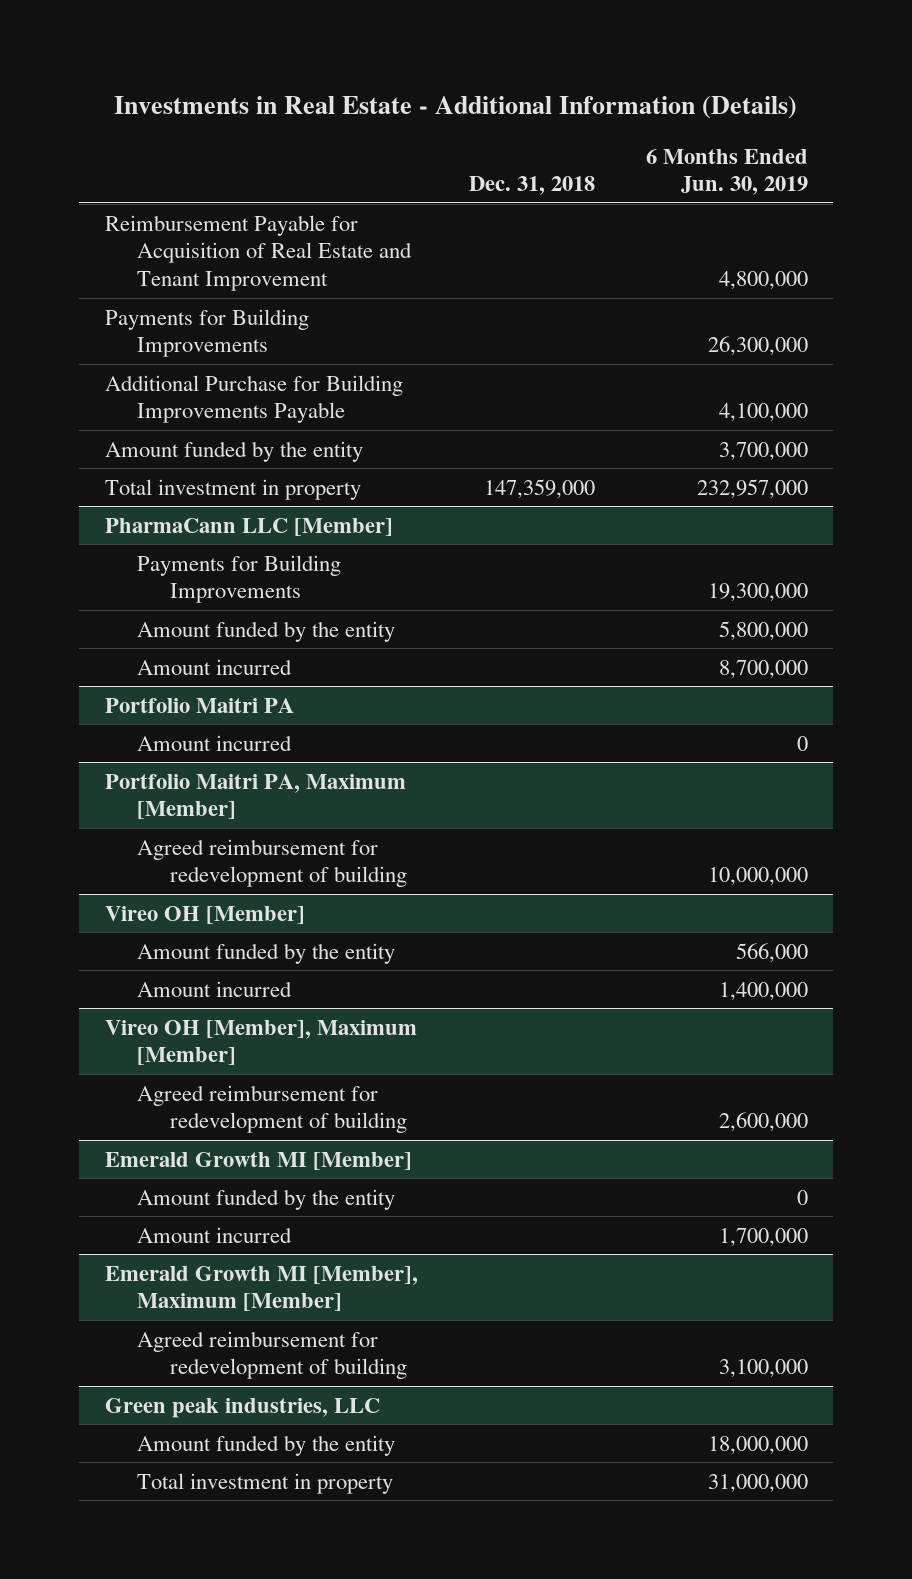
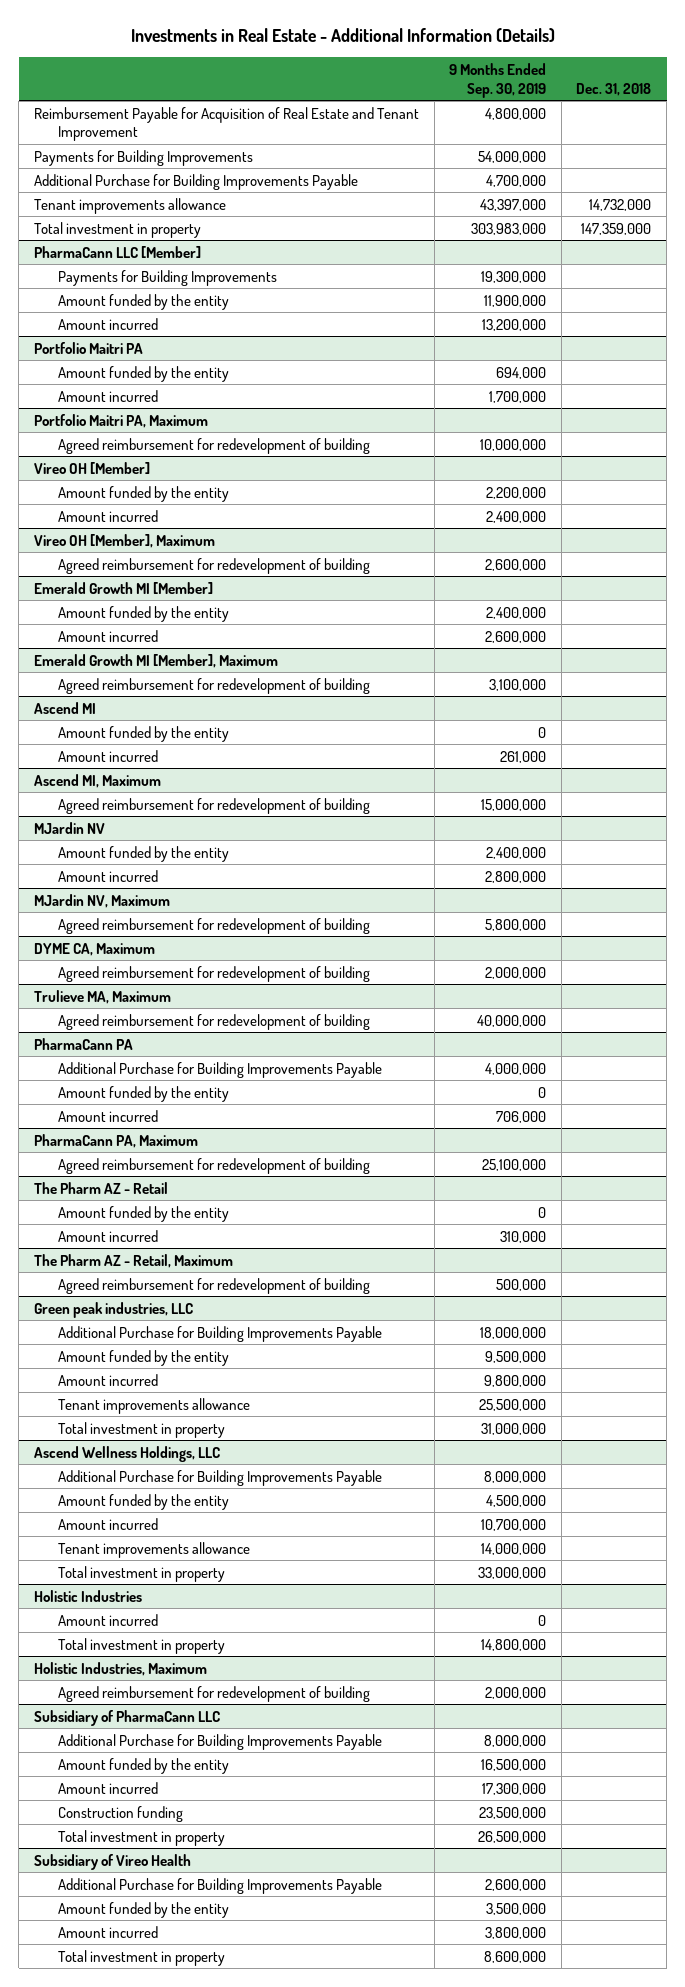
[645,148,808,196] 6 Months Ended Jun. 30, 2019 -> none
none -> [449,63,547,98] 9 Months Ended Sep. 30, 2019
[104,440,363,462] Amount funded by the entity -> none
none -> [33,197,226,214] Tenant improvements allowance
none -> [58,365,230,382] Amount funded by the entity
[104,773,406,820] Portfolio Maitri PA, Maximum [Member] -> [33,413,208,428] Portfolio Maitri PA, Maximum
[104,1019,417,1066] Vireo OH [Member], Maximum [Member] -> [33,533,215,548] Vireo OH [Member], Maximum
[104,1265,418,1312] Emerald Growth MI [Member], Maximum [Member] -> [33,653,278,668] Emerald Growth MI [Member], Maximum
none -> [33,701,96,714] Ascend MI
none -> [58,725,230,742] Amount funded by the entity
none -> [58,749,159,762] Amount incurred
none -> [33,773,161,788] Ascend MI, Maximum
none -> [58,797,371,814] Agreed reimbursement for redevelopment of building
none -> [33,821,105,834] MJardin NV
none -> [58,845,230,862] Amount funded by the entity
none -> [58,869,159,882] Amount incurred
none -> [33,893,170,908] MJardin NV, Maximum
none -> [58,917,371,934] Agreed reimbursement for redevelopment of building
none -> [33,942,155,956] DYME CA, Maximum
none -> [58,965,371,982] Agreed reimbursement for redevelopment of building
none -> [33,989,171,1004] Trulieve MA, Maximum
none -> [58,1013,371,1030] Agreed reimbursement for redevelopment of building
none -> [33,1037,133,1050] PharmaCann PA
none -> [58,1061,383,1078] Additional Purchase for Building Improvements Payable
none -> [58,1085,230,1102] Amount funded by the entity
none -> [58,1109,159,1122] Amount incurred
none -> [33,1133,198,1148] PharmaCann PA, Maximum
none -> [58,1157,371,1174] Agreed reimbursement for redevelopment of building
none -> [33,1181,168,1194] The Pharm AZ - Retail
none -> [58,1205,230,1222] Amount funded by the entity
none -> [58,1229,159,1242] Amount incurred
none -> [33,1253,233,1268] The Pharm AZ - Retail, Maximum
none -> [58,1277,371,1294] Agreed reimbursement for redevelopment of building
none -> [58,1325,383,1342] Additional Purchase for Building Improvements Payable
none -> [58,1373,159,1386] Amount incurred
none -> [58,1397,251,1414] Tenant improvements allowance
none -> [33,1445,220,1462] Ascend Wellness Holdings, LLC
none -> [58,1469,383,1486] Additional Purchase for Building Improvements Payable
none -> [58,1493,230,1510] Amount funded by the entity
none -> [58,1517,159,1530] Amount incurred
none -> [58,1541,251,1558] Tenant improvements allowance
none -> [58,1565,226,1582] Total investment in property
none -> [33,1589,142,1602] Holistic Industries
none -> [58,1613,159,1626] Amount incurred
none -> [58,1637,226,1654] Total investment in property
none -> [33,1661,207,1676] Holistic Industries, Maximum
none -> [58,1685,371,1702] Agreed reimbursement for redevelopment of building
none -> [33,1709,220,1726] Subsidiary of PharmaCann LLC
none -> [58,1733,383,1750] Additional Purchase for Building Improvements Payable
none -> [58,1757,230,1774] Amount funded by the entity
none -> [58,1781,159,1794] Amount incurred
none -> [58,1805,184,1822] Construction funding
none -> [58,1829,226,1846] Total investment in property
none -> [33,1853,191,1870] Subsidiary of Vireo Health
none -> [58,1877,383,1894] Additional Purchase for Building Improvements Payable
none -> [58,1901,230,1918] Amount funded by the entity
none -> [58,1925,159,1938] Amount incurred
none -> [58,1949,226,1966] Total investment in property

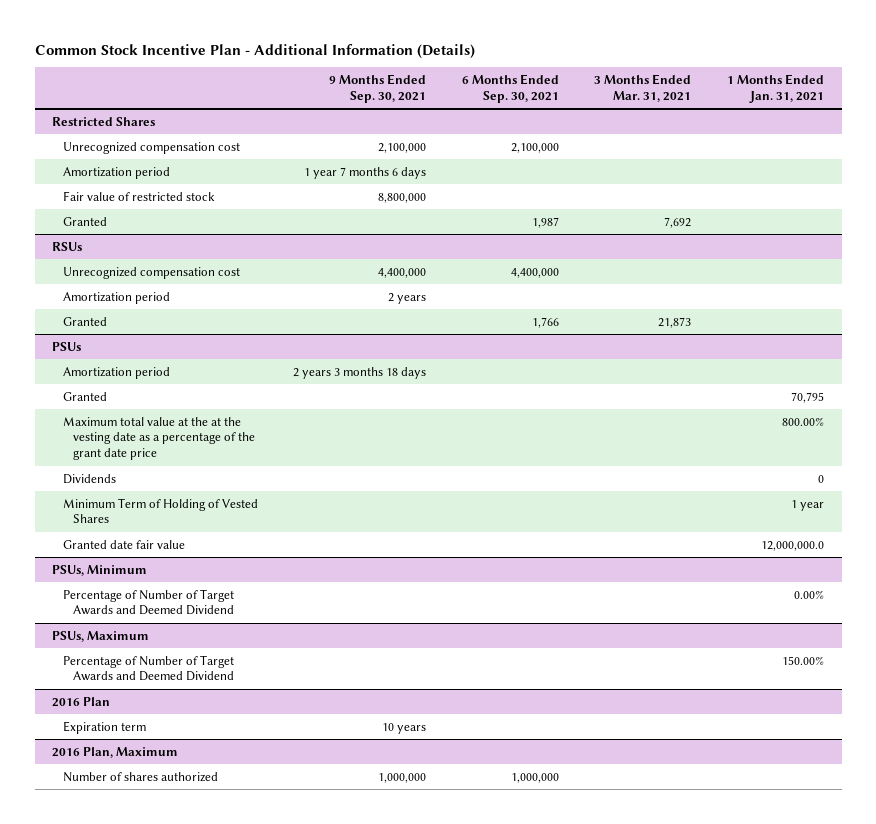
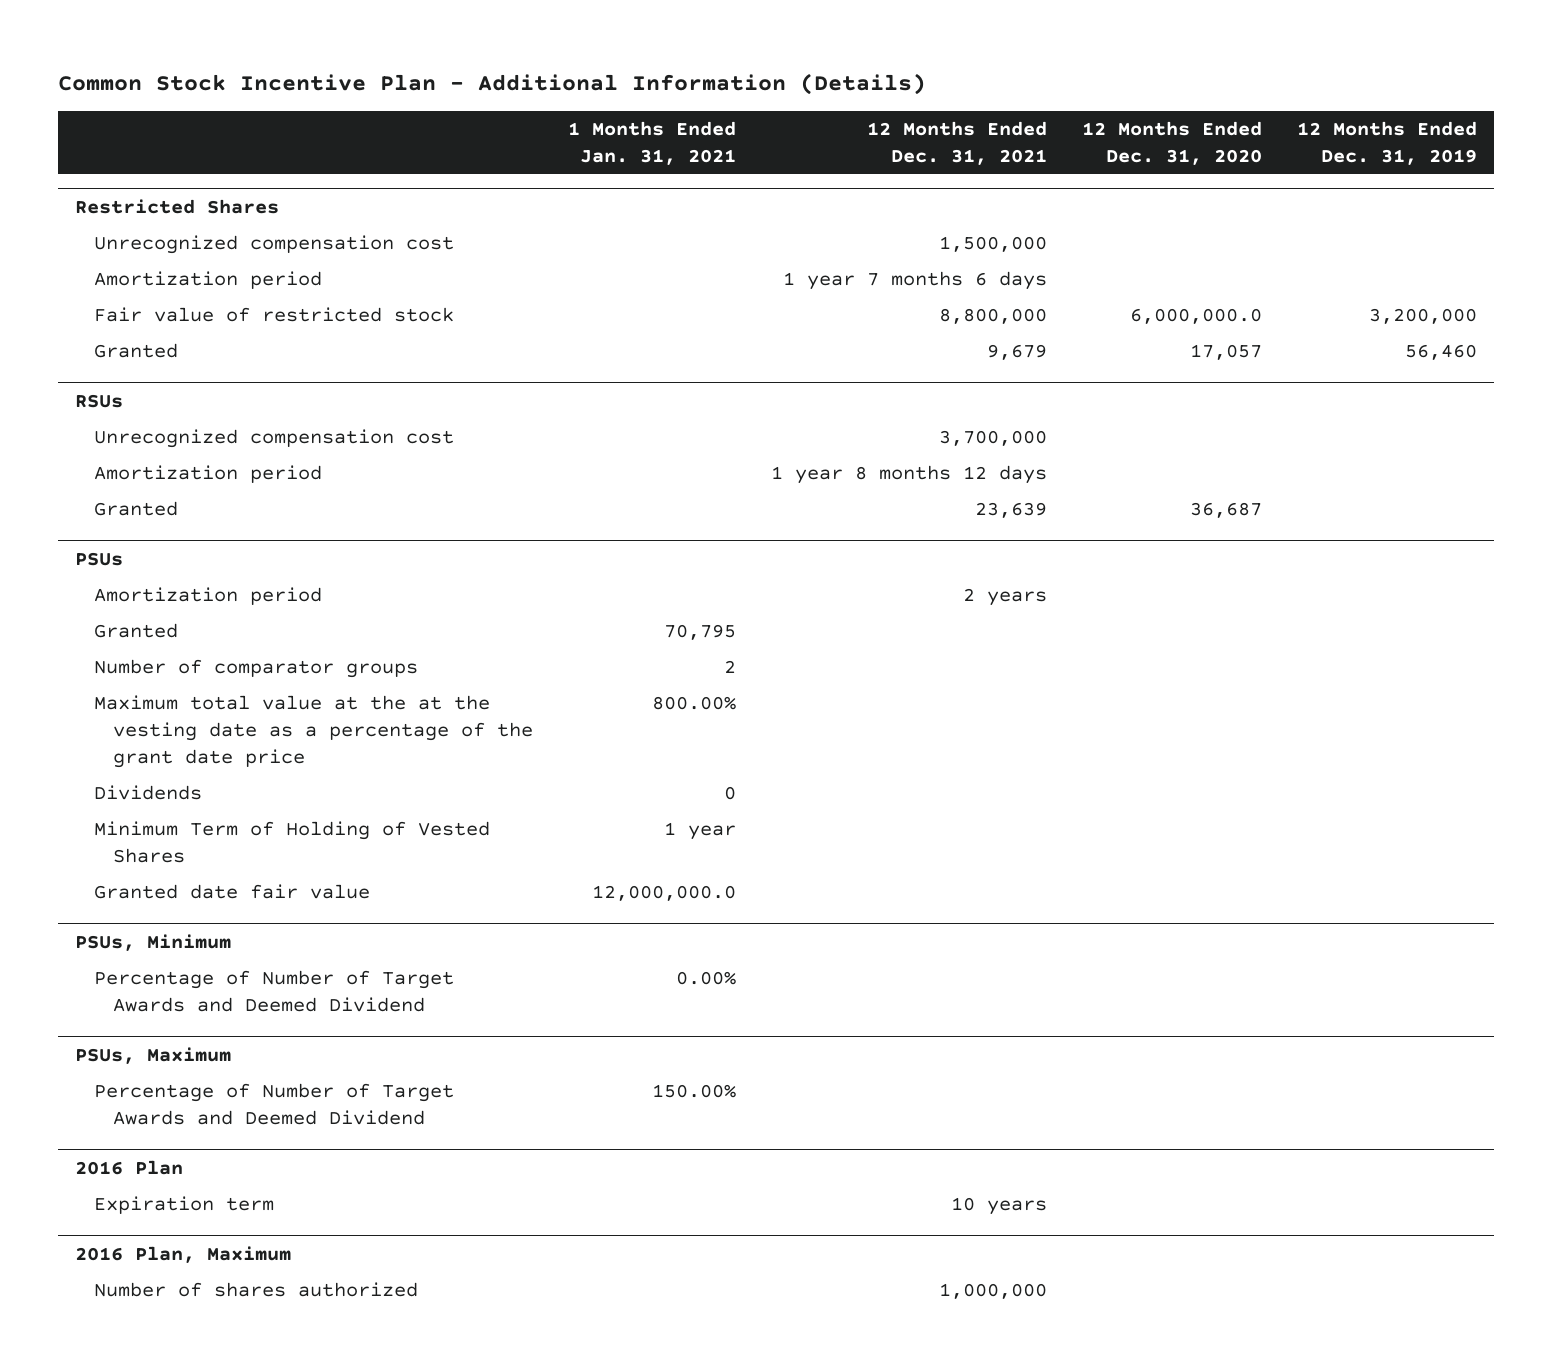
[329,74,427,103] 9 Months Ended Sep. 30, 2021 -> none
[461,74,559,103] 6 Months Ended Sep. 30, 2021 -> none
[594,74,692,102] 3 Months Ended Mar. 31, 2021 -> none
none -> [866,120,1047,165] 12 Months Ended Dec. 31, 2021
none -> [1081,120,1262,165] 12 Months Ended Dec. 31, 2020
none -> [1296,120,1477,165] 12 Months Ended Dec. 31, 2019
none -> [94,659,419,679] Number of comparator groups

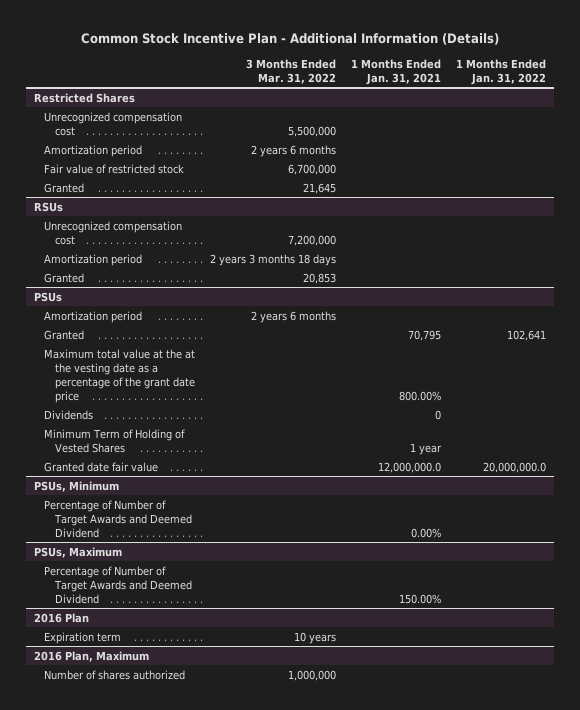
[866,120,1047,165] 12 Months Ended Dec. 31, 2021 -> none
[1081,120,1262,165] 12 Months Ended Dec. 31, 2020 -> none
[1296,120,1477,165] 12 Months Ended Dec. 31, 2019 -> none
none -> [246,58,337,84] 3 Months Ended Mar. 31, 2022
none -> [456,58,547,85] 1 Months Ended Jan. 31, 2022
[94,659,419,679] Number of comparator groups -> none

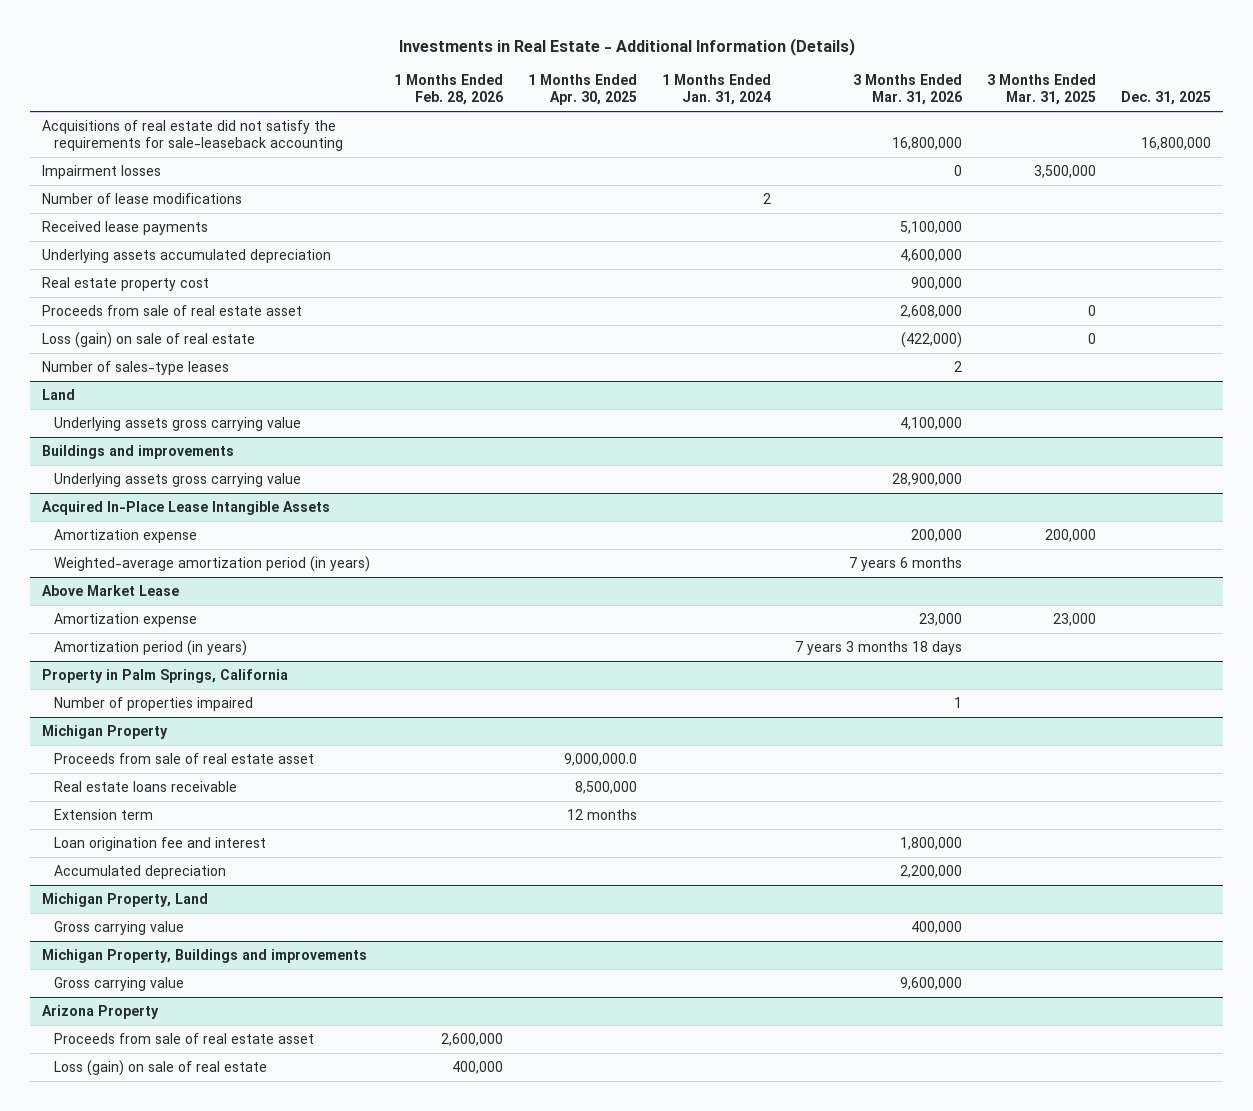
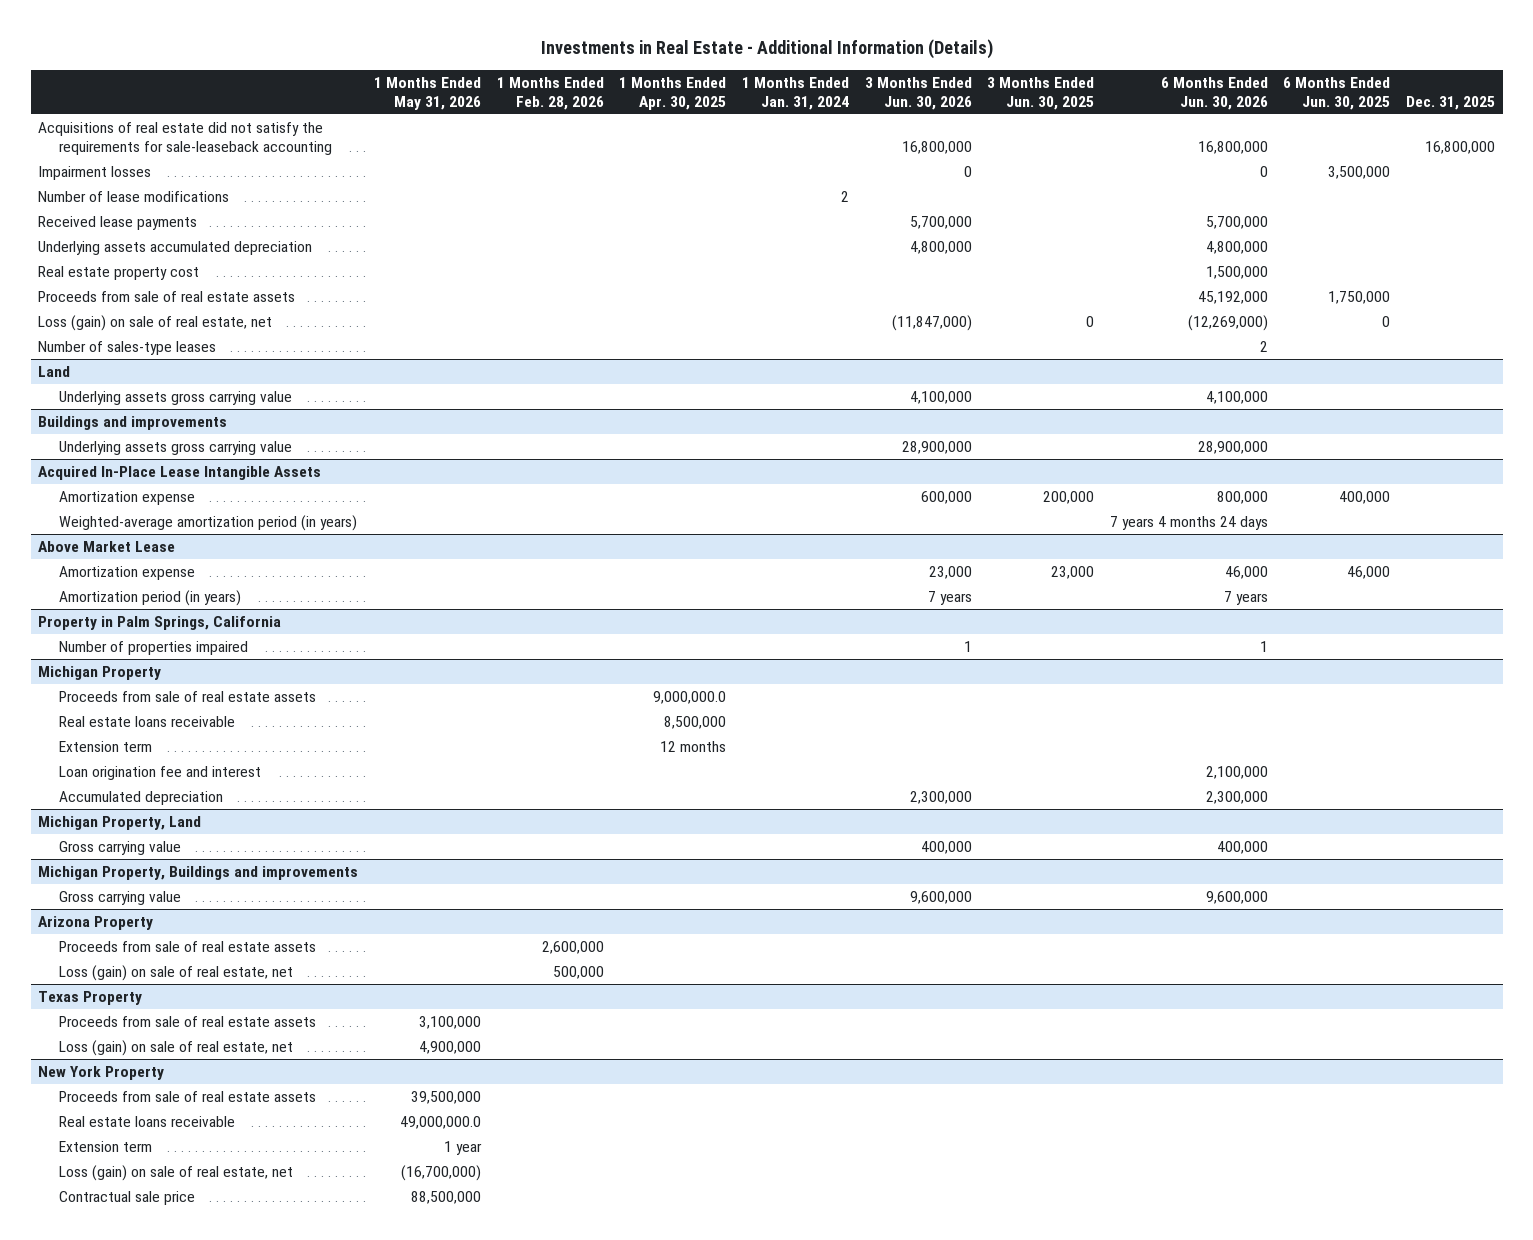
[853,73,963,106] 3 Months Ended Mar. 31, 2026 -> none
[987,73,1097,106] 3 Months Ended Mar. 31, 2025 -> none
none -> [373,77,481,110] 1 Months Ended May 31, 2026
none -> [864,77,972,110] 3 Months Ended Jun. 30, 2026
none -> [987,77,1095,110] 3 Months Ended Jun. 30, 2025
none -> [1160,77,1268,110] 6 Months Ended Jun. 30, 2026
none -> [1283,77,1391,110] 6 Months Ended Jun. 30, 2025
[42,304,303,316] Proceeds from sale of real estate asset -> [38,291,296,303] Proceeds from sale of real estate assets
[42,331,256,348] Loss (gain) on sale of real estate -> [38,315,273,332] Loss (gain) on sale of real estate, net
[53,752,314,764] Proceeds from sale of real estate asset -> [58,691,316,703] Proceeds from sale of real estate assets
[53,1032,314,1044] Proceeds from sale of real estate asset -> [58,941,316,953] Proceeds from sale of real estate assets
[53,1059,267,1076] Loss (gain) on sale of real estate -> [58,965,293,982] Loss (gain) on sale of real estate, net
[452,1060,504,1074] 400,000 -> [552,966,604,980] 500,000
none -> [38,991,143,1006] Texas Property
none -> [58,1016,316,1028] Proceeds from sale of real estate assets
none -> [58,1040,293,1057] Loss (gain) on sale of real estate, net
none -> [38,1066,165,1081] New York Property
none -> [58,1091,316,1103] Proceeds from sale of real estate assets
none -> [58,1116,235,1128] Real estate loans receivable
none -> [58,1141,152,1153] Extension term
none -> [58,1165,293,1182] Loss (gain) on sale of real estate, net
none -> [58,1191,195,1206] Contractual sale price

